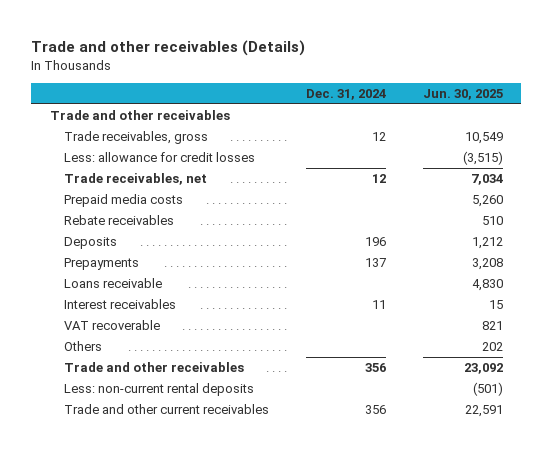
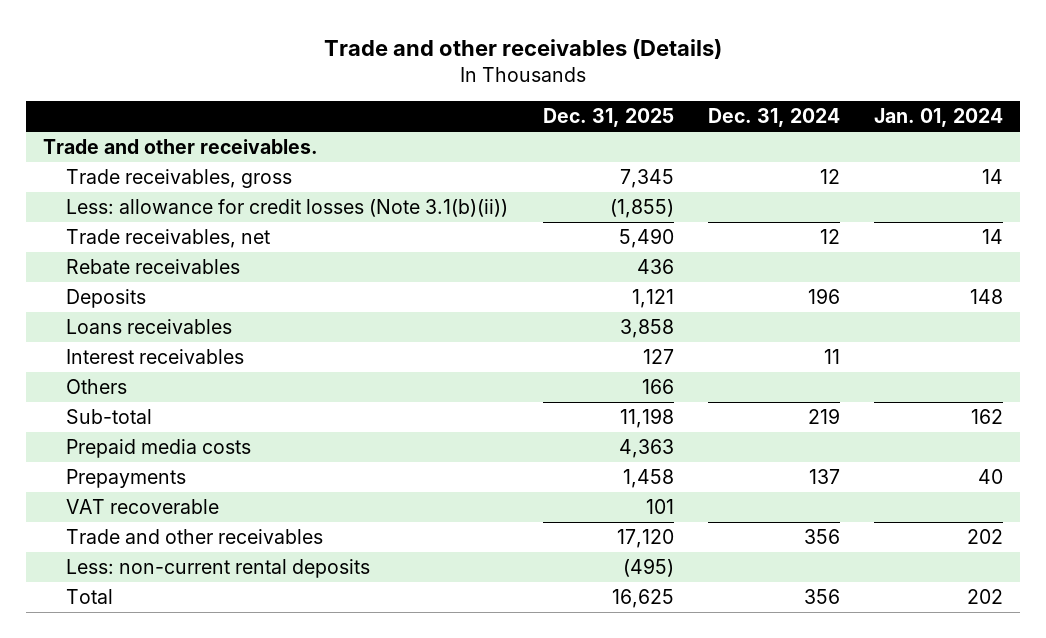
[422,88,503,100] Jun. 30, 2025 -> none
none -> [542,108,674,128] Dec. 31, 2025
none -> [874,108,1004,128] Jan. 01, 2024
[50,110,231,121] Trade and other receivables -> [42,139,318,155] Trade and other receivables.
[63,152,255,163] Less: allowance for credit losses -> [66,199,509,218] Less: allowance for credit losses (Note 3.1(b)(ii))
[63,278,162,289] Loans receivable -> [66,319,233,335] Loans receivables
none -> [66,409,153,425] Sub-total
[63,194,183,208] Prepaid media costs -> [66,439,252,459] Prepaid media costs
[63,258,139,271] Prepayments -> [66,469,187,489] Prepayments
[63,320,160,331] VAT recoverable -> [66,499,220,515] VAT recoverable
[63,404,269,415] Trade and other current receivables -> [66,589,114,605] Total

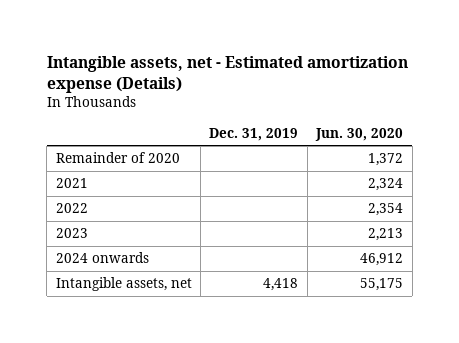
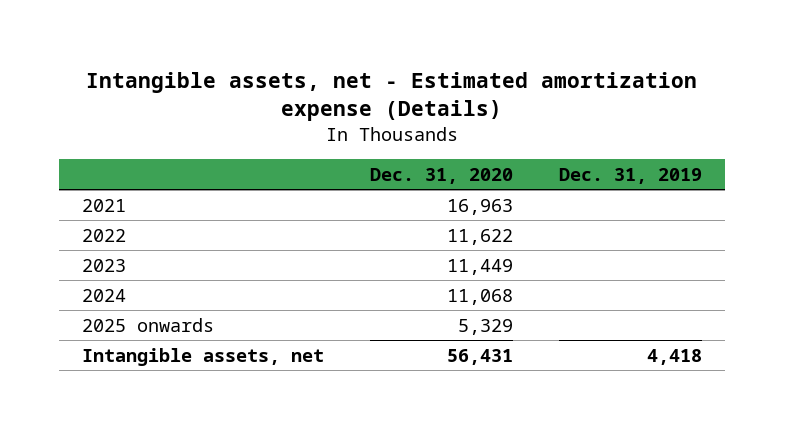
[315,127,404,141] Jun. 30, 2020 -> none
none -> [370,167,514,184] Dec. 31, 2020
[55,152,180,164] Remainder of 2020 -> none
[55,252,149,264] 2024 onwards -> [82,288,127,302] 2024
none -> [82,317,215,332] 2025 onwards

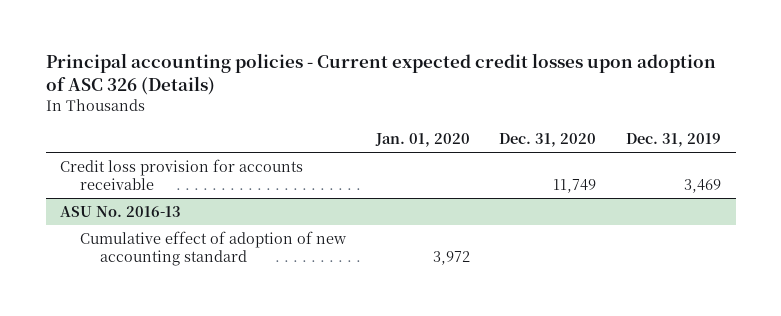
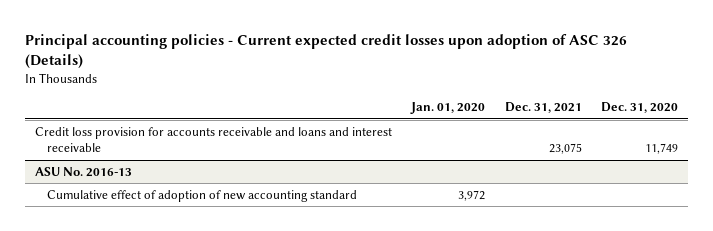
[625,133,721,148] Dec. 31, 2019 -> none
none -> [504,102,582,114] Dec. 31, 2021
[60,158,304,190] Credit loss provision for accounts receivable -> [34,126,392,153] Credit loss provision for accounts receivable and loans and interest receivable

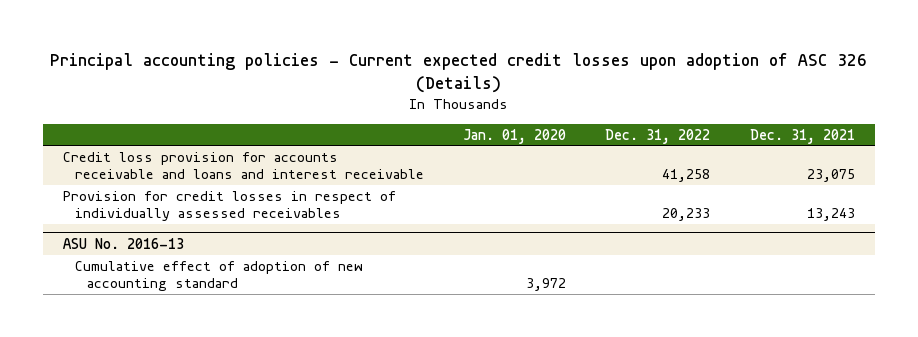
[601,102,679,114] Dec. 31, 2020 -> none
none -> [605,128,711,144] Dec. 31, 2022
none -> [62,190,396,222] Provision for credit losses in respect of individually assessed receivables

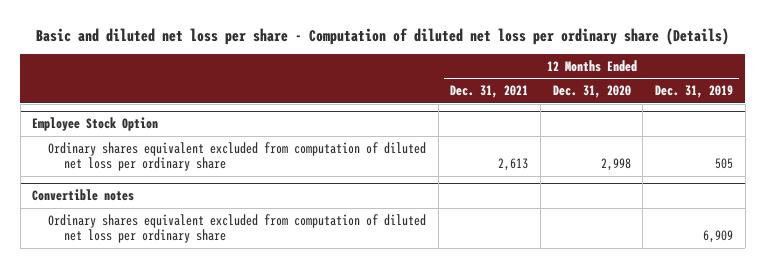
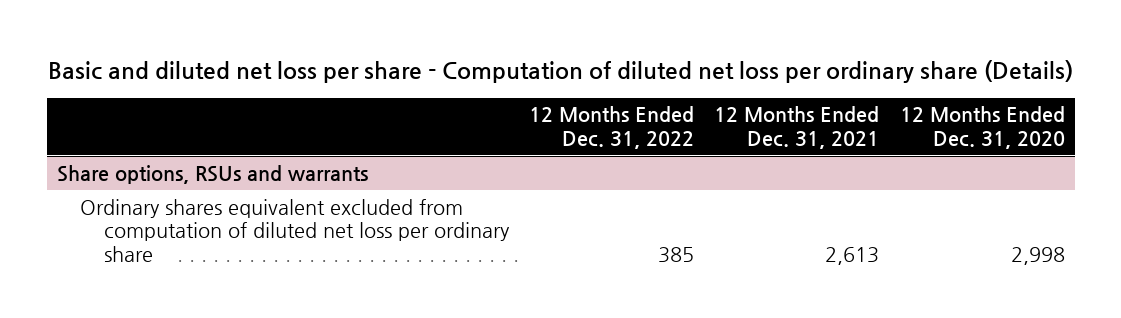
[654,85,733,99] Dec. 31, 2019 -> none
none -> [529,106,695,149] 12 Months Ended Dec. 31, 2022
[32,117,159,132] Employee Stock Option -> [56,164,368,184] Share options, RSUs and warrants
[32,189,135,202] Convertible notes -> none
[48,213,427,244] Ordinary shares equivalent excluded from computation of diluted net loss per ordinary share -> none

